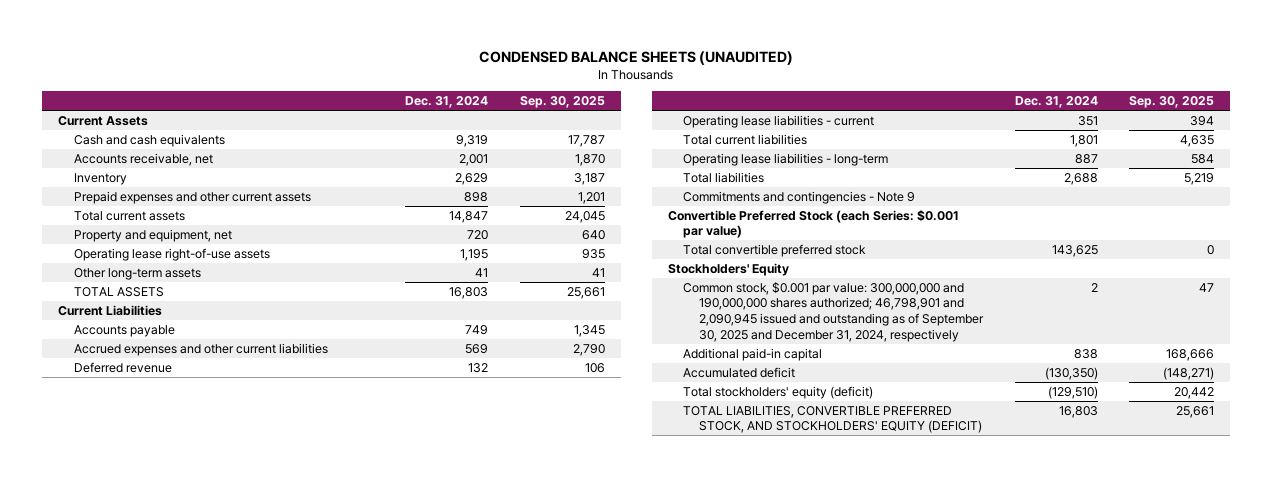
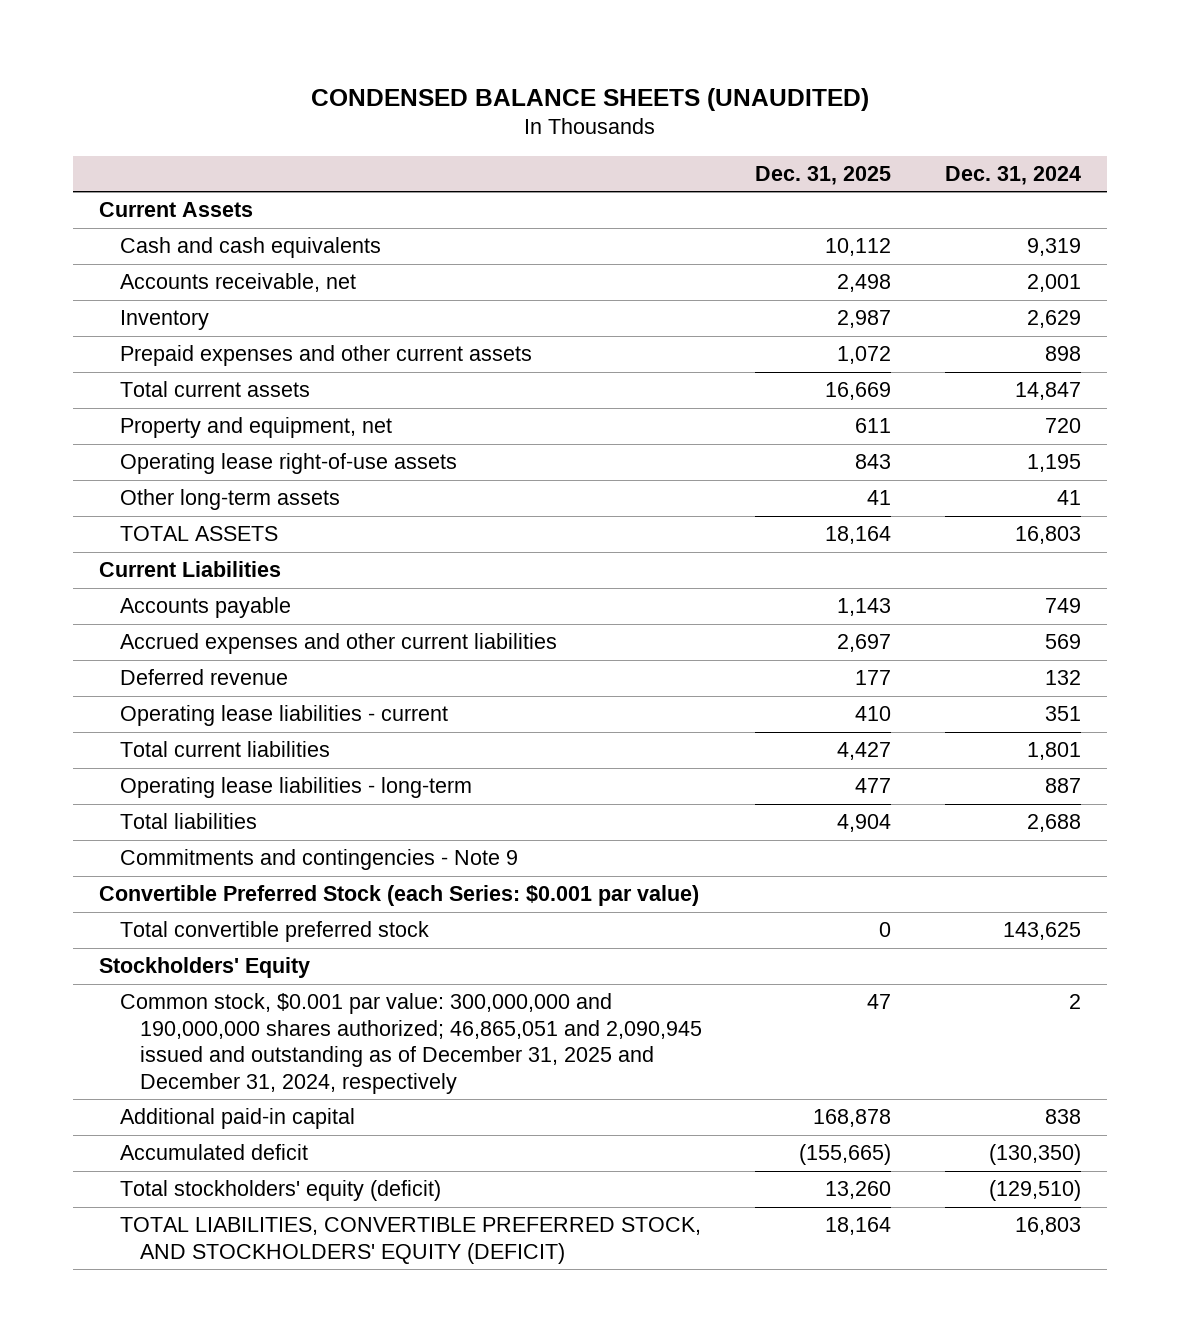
[519,95,605,108] Sep. 30, 2025 -> none
none -> [755,165,892,185] Dec. 31, 2025
[683,281,985,342] Common stock, $0.001 par value: 300,000,000 and 190,000,000 shares authorized; 46,798,901 and 2,090,945 issued and outstanding as of September 30, 2025 and December 31, 2024, respectively -> [119,993,703,1094] Common stock, $0.001 par value: 300,000,000 and 190,000,000 shares authorized; 46,865,051 and 2,090,945 issued and outstanding as of December 31, 2025 and December 31, 2024, respectively

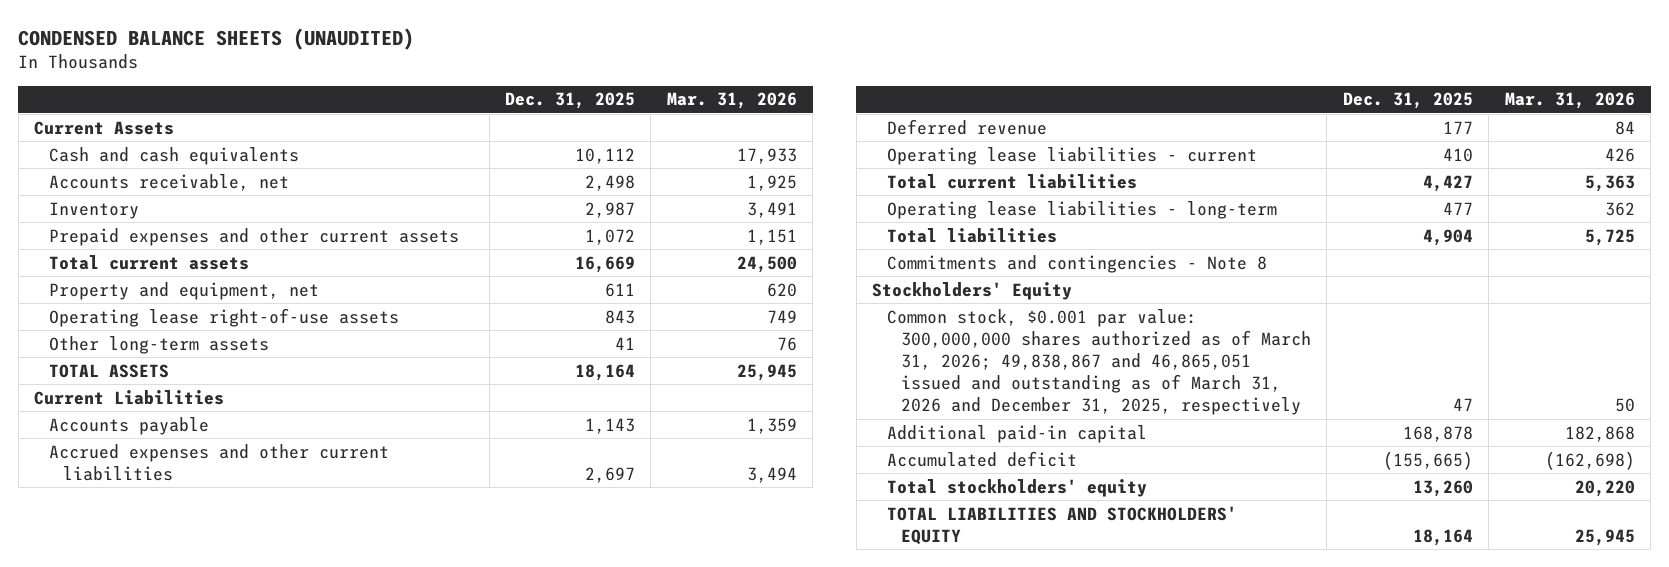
[944,165,1081,185] Dec. 31, 2024 -> none
none -> [666,92,797,110] Mar. 31, 2026
[99,885,700,907] Convertible Preferred Stock (each Series: $0.001 par value) -> none
[119,921,429,943] Total convertible preferred stock -> none
[119,849,518,871] Commitments and contingencies - Note 9 -> [886,254,1267,273] Commitments and contingencies - Note 8
[119,993,703,1094] Common stock, $0.001 par value: 300,000,000 and 190,000,000 shares authorized; 46,865,051 and 2,090,945 issued and outstanding as of December 31, 2025 and December 31, 2024, respectively -> [886,308,1312,416] Common stock, $0.001 par value: 300,000,000 shares authorized as of March 31, 2026; 49,838,867 and 46,865,051 issued and outstanding as of March 31, 2026 and December 31, 2025, respectively
[119,1180,441,1202] Total stockholders' equity (deficit) -> [886,478,1147,497] Total stockholders' equity
[119,1217,701,1264] TOTAL LIABILITIES, CONVERTIBLE PREFERRED STOCK, AND STOCKHOLDERS' EQUITY (DEFICIT) -> [886,505,1237,545] TOTAL LIABILITIES AND STOCKHOLDERS' EQUITY

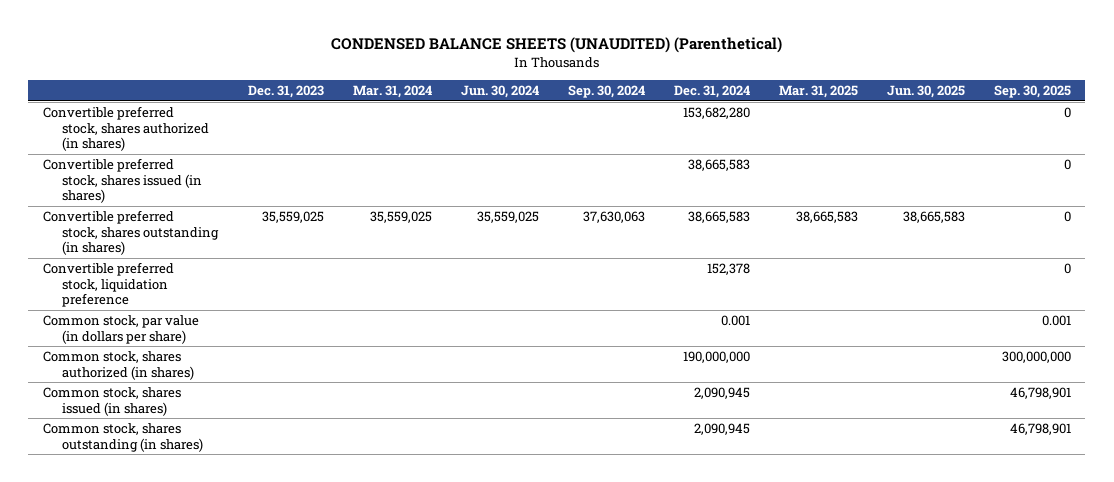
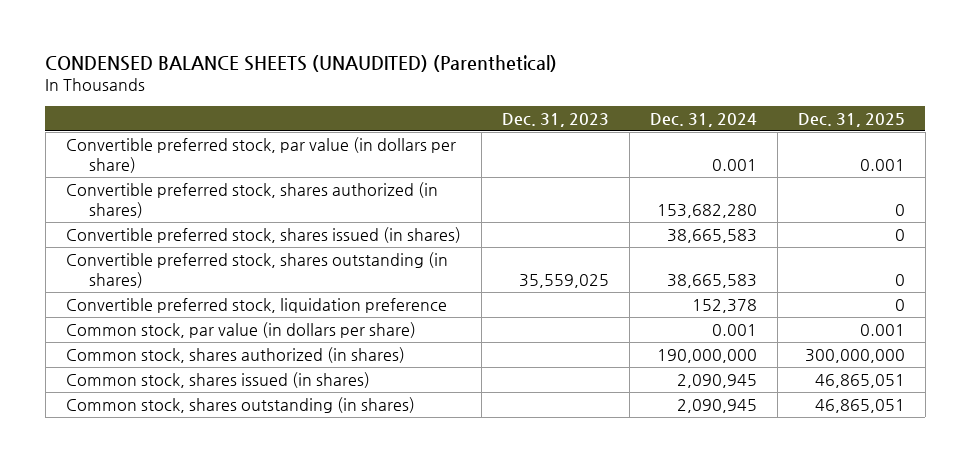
[352,85,432,99] Mar. 31, 2024 -> none
[460,85,539,99] Jun. 30, 2024 -> none
[567,85,645,99] Sep. 30, 2024 -> none
[778,85,858,99] Mar. 31, 2025 -> none
[886,85,965,99] Jun. 30, 2025 -> none
[993,85,1071,99] Sep. 30, 2025 -> none
none -> [797,112,905,127] Dec. 31, 2025
none -> [65,137,456,173] Convertible preferred stock, par value (in dollars per share)

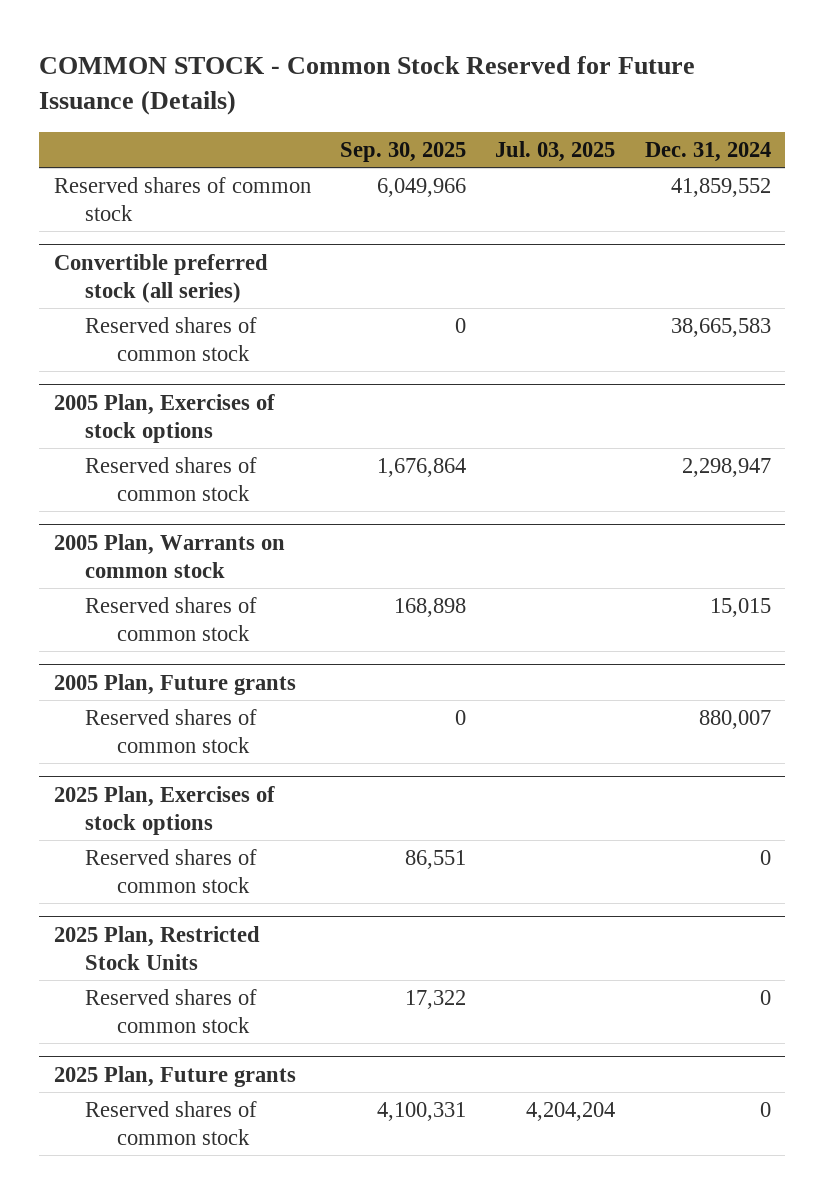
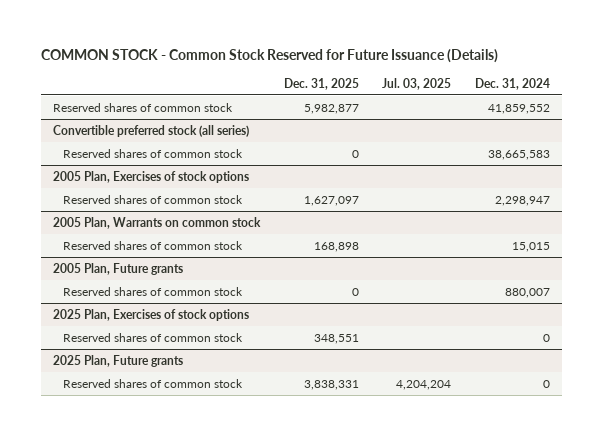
[340,141,467,162] Sep. 30, 2025 -> none
none -> [283,77,359,90] Dec. 31, 2025
[53,925,260,970] 2025 Plan, Restricted Stock Units -> none
[85,989,258,1033] Reserved shares of common stock -> none

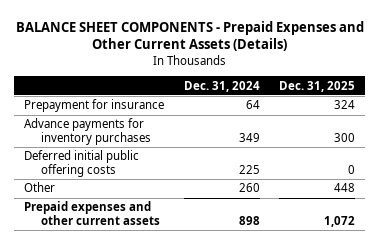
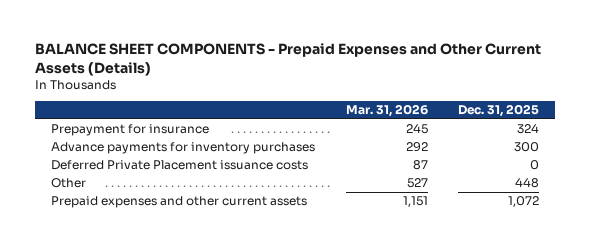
[183,80,260,92] Dec. 31, 2024 -> none
none -> [345,104,428,118] Mar. 31, 2026
[23,150,139,178] Deferred initial public offering costs -> [50,160,308,171] Deferred Private Placement issuance costs

